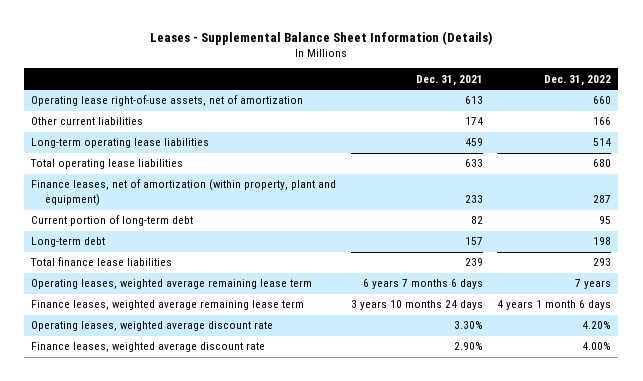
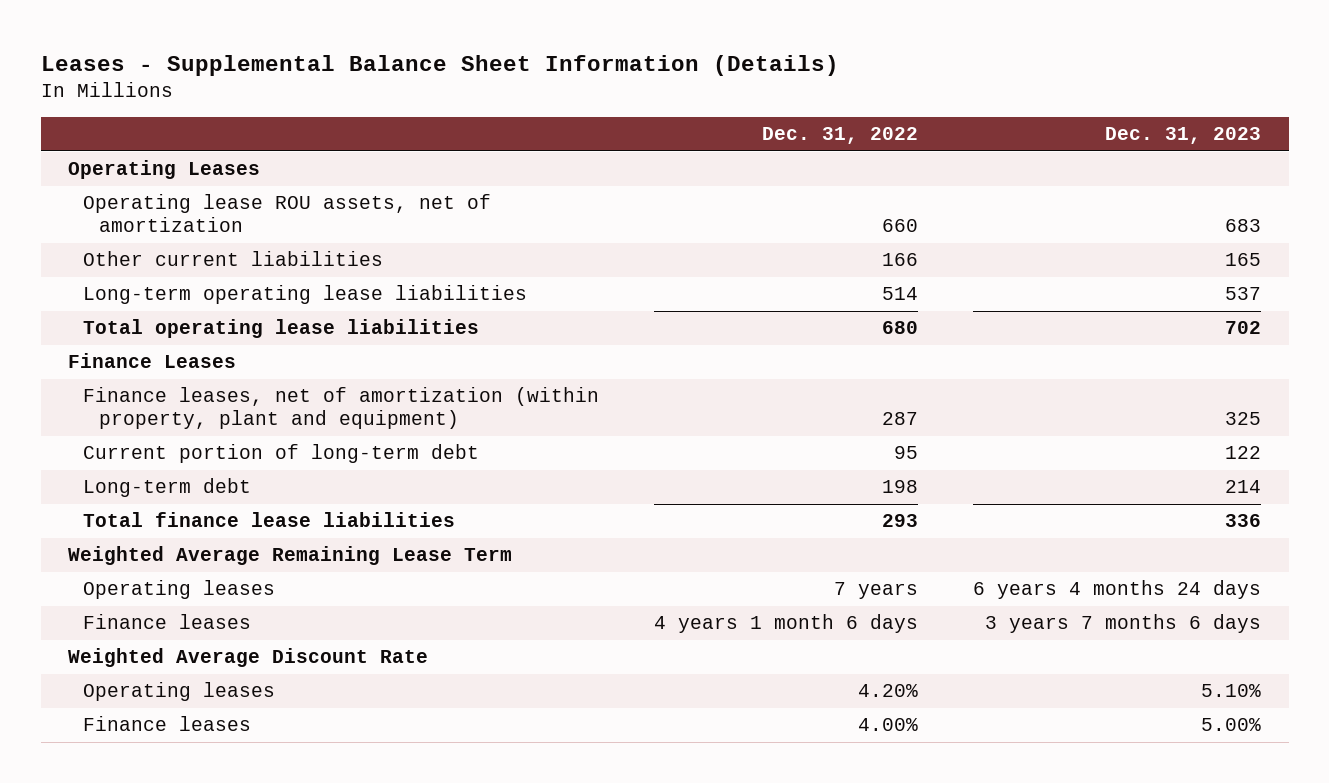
[415,74,483,86] Dec. 31, 2021 -> none
none -> [1105,127,1262,145] Dec. 31, 2023
none -> [68,160,261,180] Operating Leases
[31,95,304,107] Operating lease right-of-use assets, net of amortization -> [83,194,492,233] Operating lease ROU assets, net of amortization
none -> [68,353,237,369] Finance Leases
none -> [68,546,513,566] Weighted Average Remaining Lease Term
[31,279,313,290] Operating leases, weighted average remaining lease term -> [83,580,276,600] Operating leases
[31,300,305,311] Finance leases, weighted average remaining lease term -> [83,614,252,630] Finance leases
none -> [68,648,429,668] Weighted Average Discount Rate
[31,321,274,332] Operating leases, weighted average discount rate -> [83,682,276,702] Operating leases
[31,342,266,353] Finance leases, weighted average discount rate -> [83,716,252,732] Finance leases

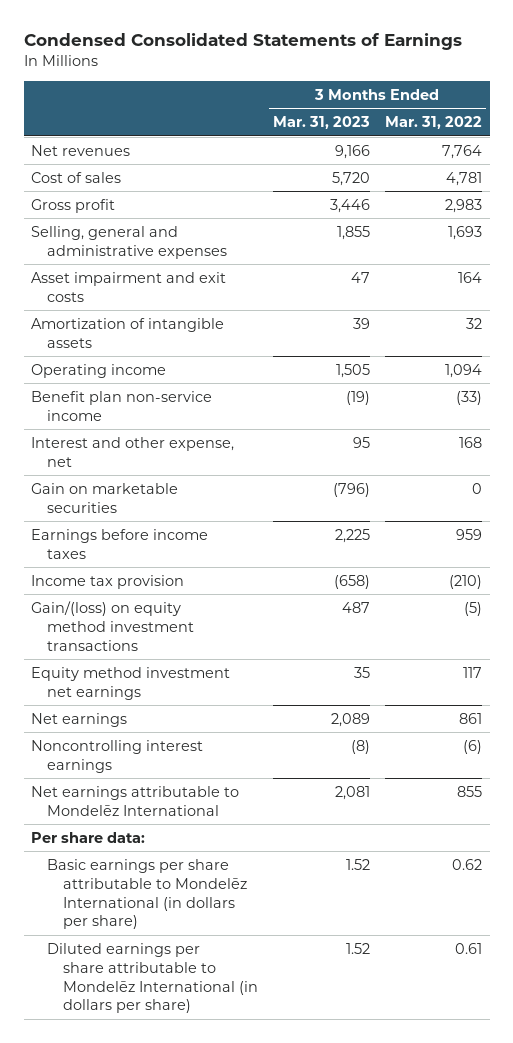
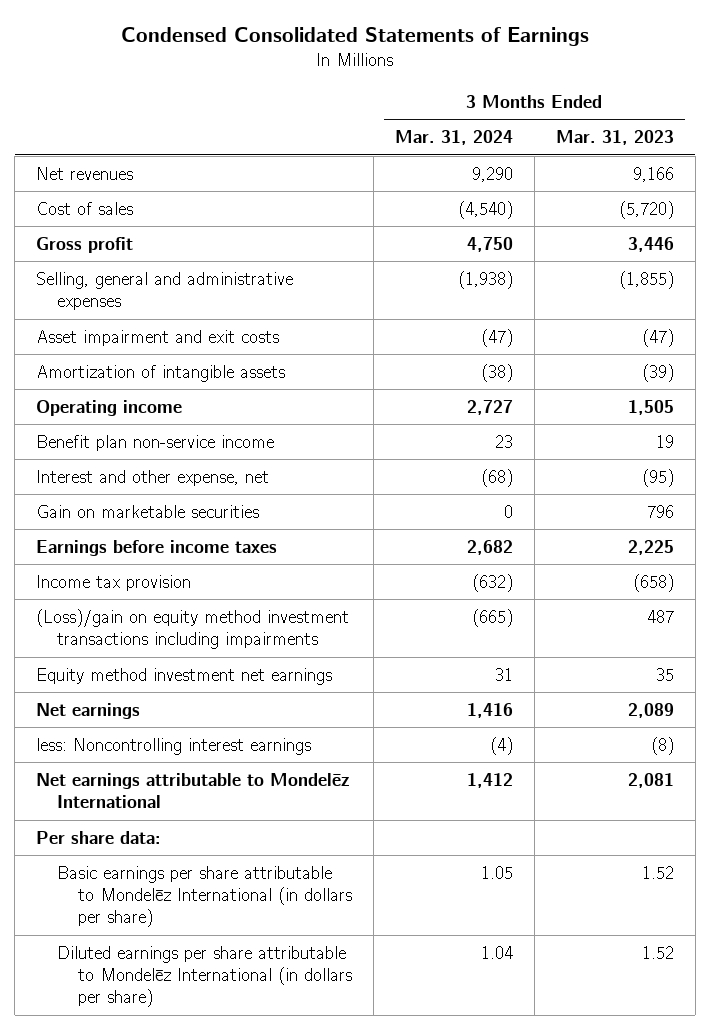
[385,116,483,130] Mar. 31, 2022 -> none
none -> [394,130,513,146] Mar. 31, 2024
[331,171,370,186] 5,720 -> [618,200,674,219] (5,720)
[336,225,370,240] 1,855 -> [618,270,674,289] (1,855)
[350,271,370,283] 47 -> [641,328,674,347] (47)
[352,317,370,329] 39 -> [641,363,674,382] (39)
[345,390,370,405] (19) -> [655,434,674,448] 19
[352,436,370,448] 95 -> [641,468,674,487] (95)
[332,482,370,497] (796) -> [646,504,674,518] 796
[31,600,194,651] Gain/(loss) on equity method investment transactions -> [36,608,350,650] (Loss)/gain on equity method investment transactions including impairments
[31,739,204,773] Noncontrolling interest earnings -> [36,737,312,755] less: Noncontrolling interest earnings

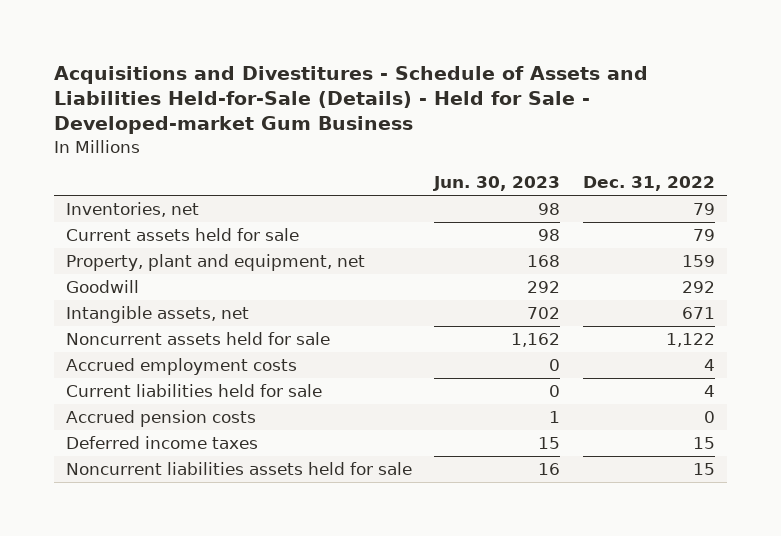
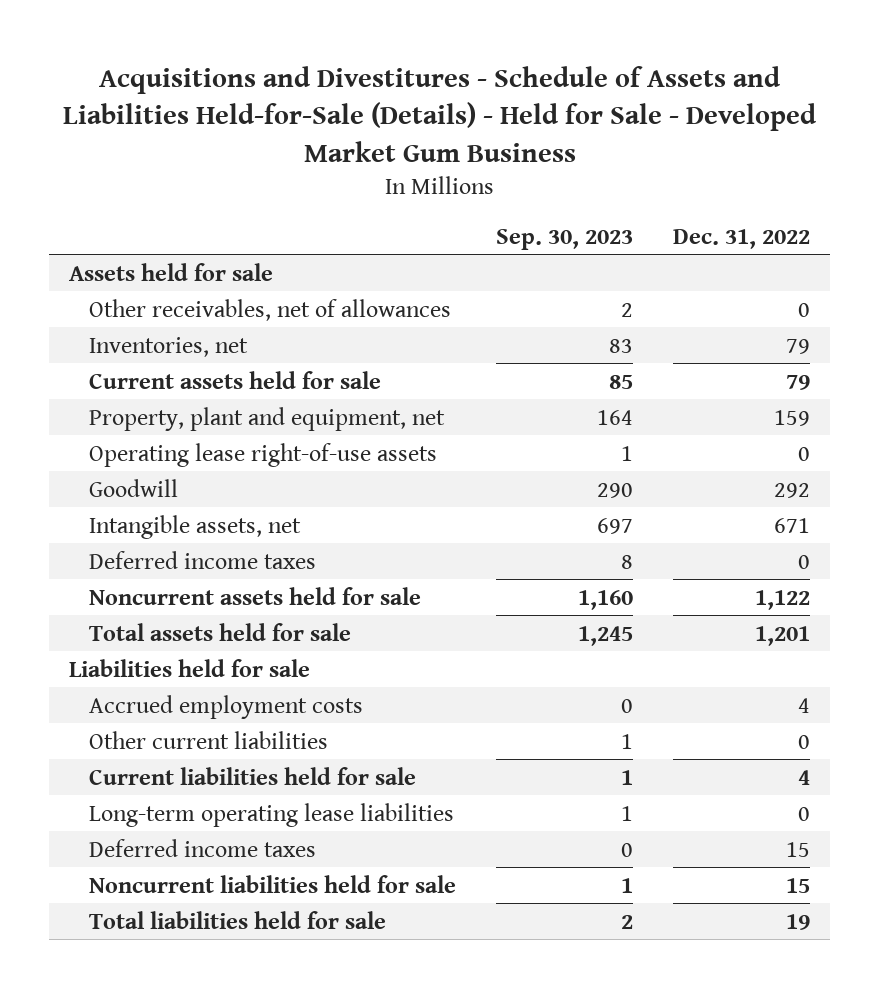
[54,65,649,135] Acquisitions and Divestitures - Schedule of Assets and Liabilities Held-for-Sale (Details) - Held for Sale - Developed-market Gum Business -> [62,65,817,162] Acquisitions and Divestitures - Schedule of Assets and Liabilities Held-for-Sale (Details) - Held for Sale - Developed Market Gum Business
[433,176,561,192] Jun. 30, 2023 -> none
none -> [496,228,634,250] Sep. 30, 2023
none -> [69,262,274,281] Assets held for sale
none -> [88,298,451,321] Other receivables, net of allowances
none -> [88,442,437,467] Operating lease right-of-use assets
none -> [88,550,316,569] Deferred income taxes
none -> [88,622,351,641] Total assets held for sale
none -> [69,658,311,677] Liabilities held for sale
none -> [88,730,328,749] Other current liabilities
[65,410,256,428] Accrued pension costs -> none
none -> [88,802,454,827] Long-term operating lease liabilities
[65,462,412,476] Noncurrent liabilities assets held for sale -> [88,874,456,893] Noncurrent liabilities held for sale
none -> [88,910,386,929] Total liabilities held for sale

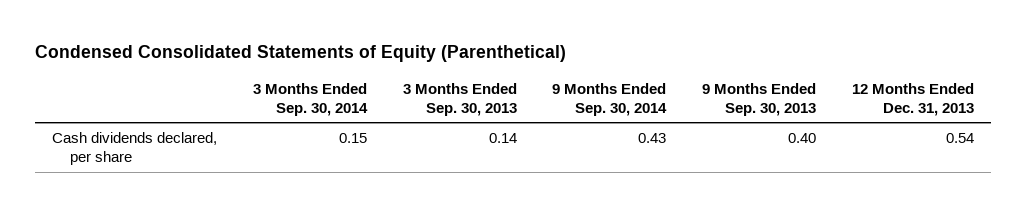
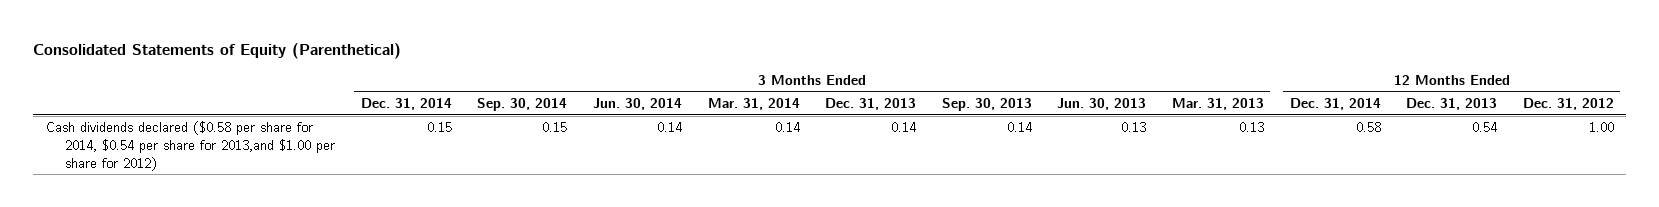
[34,45,566,63] Condensed Consolidated Statements of Equity (Parenthetical) -> [32,42,401,59] Consolidated Statements of Equity (Parenthetical)
[552,82,668,116] 9 Months Ended Sep. 30, 2014 -> none
[701,82,816,116] 9 Months Ended Sep. 30, 2013 -> none
none -> [360,98,452,111] Dec. 31, 2014
none -> [592,98,682,111] Jun. 30, 2014
none -> [707,98,800,111] Mar. 31, 2014
none -> [825,98,917,111] Dec. 31, 2013
none -> [1057,98,1147,111] Jun. 30, 2013
none -> [1171,98,1264,111] Mar. 31, 2013
none -> [1289,98,1381,111] Dec. 31, 2014
none -> [1522,98,1614,111] Dec. 31, 2012
[52,132,218,166] Cash dividends declared, per share -> [45,121,336,171] Cash dividends declared ($0.58 per share for 2014, $0.54 per share for 2013,and $1.00 per share for 2012)

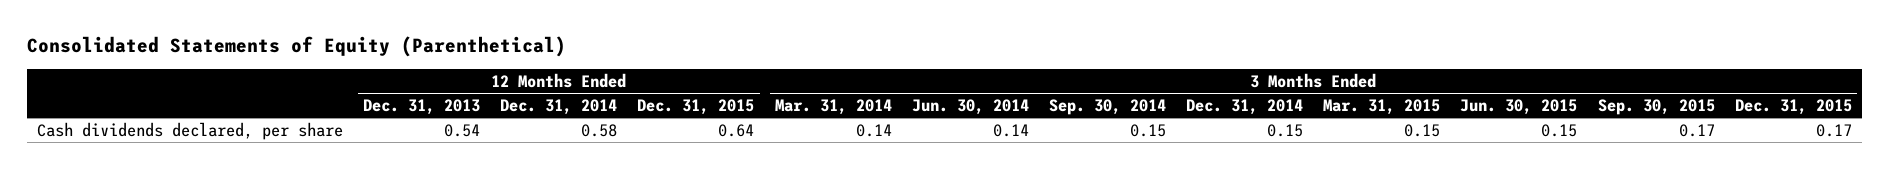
[825,98,917,111] Dec. 31, 2013 -> none
[941,98,1032,112] Sep. 30, 2013 -> none
[1057,98,1147,111] Jun. 30, 2013 -> none
[1171,98,1264,111] Mar. 31, 2013 -> none
[1522,98,1614,111] Dec. 31, 2012 -> none
none -> [637,99,755,116] Dec. 31, 2015
none -> [1323,99,1441,116] Mar. 31, 2015
none -> [1460,99,1578,116] Jun. 30, 2015
none -> [1597,99,1715,116] Sep. 30, 2015
none -> [1734,99,1852,116] Dec. 31, 2015
[45,121,336,171] Cash dividends declared ($0.58 per share for 2014, $0.54 per share for 2013,and $1.00 per share for 2012) -> [36,121,343,140] Cash dividends declared, per share

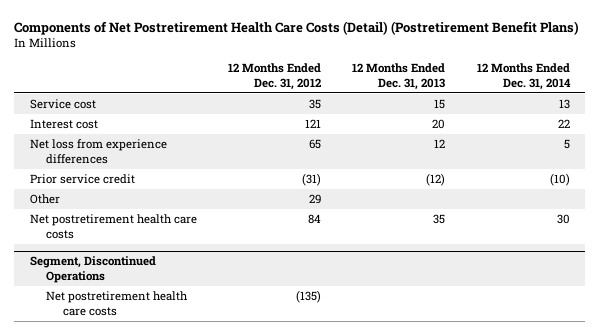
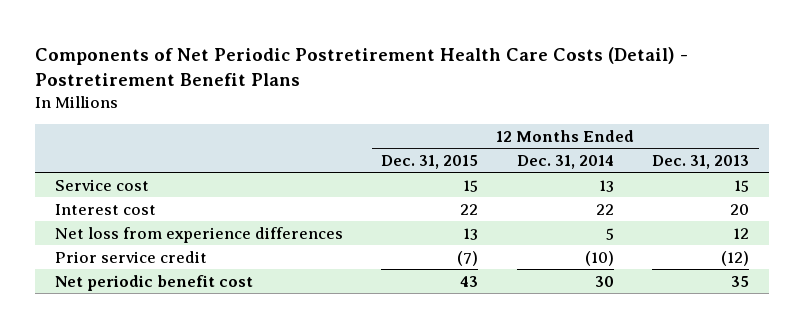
[14,20,580,35] Components of Net Postretirement Health Care Costs (Detail) (Postretirement Benefit Plans) -> [35,46,689,86] Components of Net Periodic Postretirement Health Care Costs (Detail) - Postretirement Benefit Plans
[228,63,322,90] 12 Months Ended Dec. 31, 2012 -> none
none -> [381,154,479,169] Dec. 31, 2015
[29,194,60,205] Other -> none
[29,256,156,283] Segment, Discontinued Operations -> none
[46,291,189,316] Net postretirement health care costs -> none
[29,214,197,239] Net postretirement health care costs -> [54,274,253,291] Net periodic benefit cost

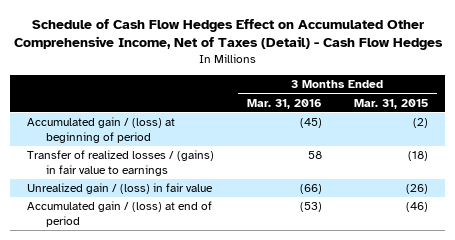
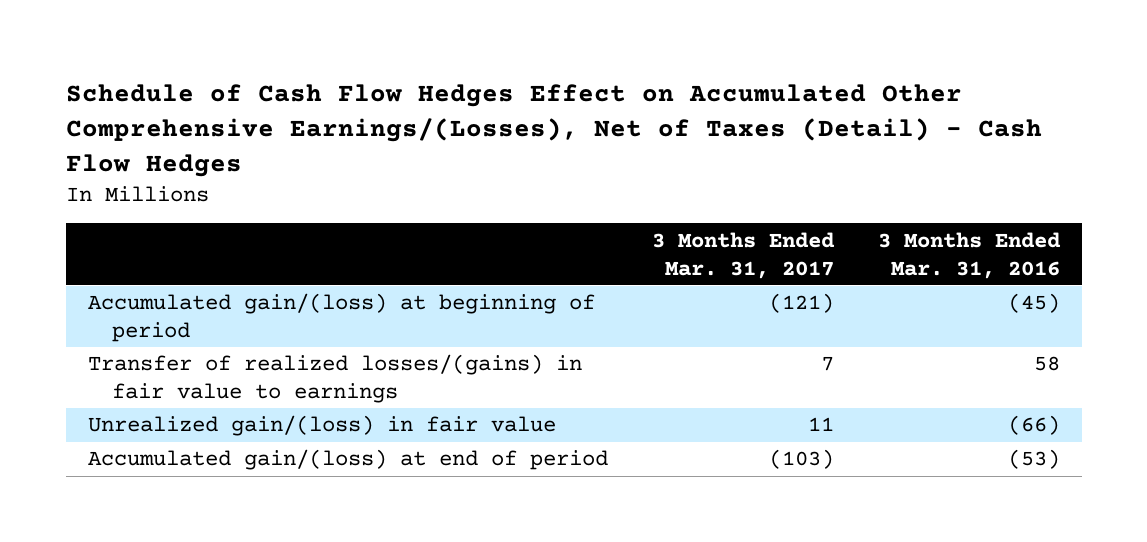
[13,18,443,51] Schedule of Cash Flow Hedges Effect on Accumulated Other Comprehensive Income, Net of Taxes (Detail) - Cash Flow Hedges -> [65,83,1042,177] Schedule of Cash Flow Hedges Effect on Accumulated Other Comprehensive Earnings/(Losses), Net of Taxes (Detail) - Cash Flow Hedges
[354,98,429,109] Mar. 31, 2015 -> none
none -> [651,231,835,279] 3 Months Ended Mar. 31, 2017
[26,117,175,144] Accumulated gain / (loss) at beginning of period -> [87,293,595,343] Accumulated gain/(loss) at beginning of period
[26,150,214,177] Transfer of realized losses / (gains) in fair value to earnings -> [87,354,582,404] Transfer of realized losses/(gains) in fair value to earnings
[26,183,213,195] Unrealized gain / (loss) in fair value -> [87,415,556,437] Unrealized gain/(loss) in fair value
[26,201,212,228] Accumulated gain / (loss) at end of period -> [87,449,608,471] Accumulated gain/(loss) at end of period

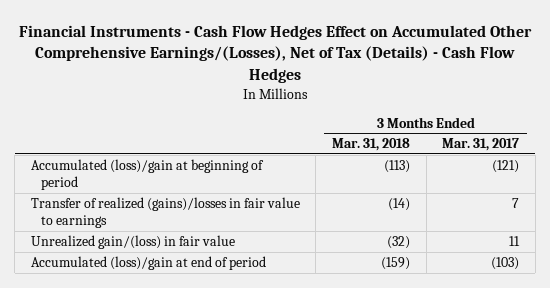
[65,83,1042,177] Schedule of Cash Flow Hedges Effect on Accumulated Other Comprehensive Earnings/(Losses), Net of Taxes (Detail) - Cash Flow Hedges -> [18,24,532,83] Financial Instruments - Cash Flow Hedges Effect on Accumulated Other Comprehensive Earnings/(Losses), Net of Tax (Details) - Cash Flow Hedges
[877,231,1061,279] 3 Months Ended Mar. 31, 2016 -> none
none -> [331,138,410,152] Mar. 31, 2018
[87,293,595,343] Accumulated gain/(loss) at beginning of period -> [30,159,264,191] Accumulated (loss)/gain at beginning of period
[87,354,582,404] Transfer of realized losses/(gains) in fair value to earnings -> [30,197,300,229] Transfer of realized (gains)/losses in fair value to earnings
[87,449,608,471] Accumulated gain/(loss) at end of period -> [30,256,266,271] Accumulated (loss)/gain at end of period

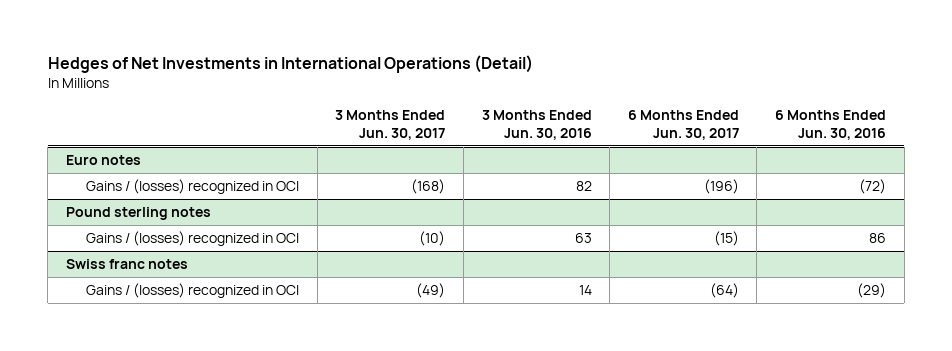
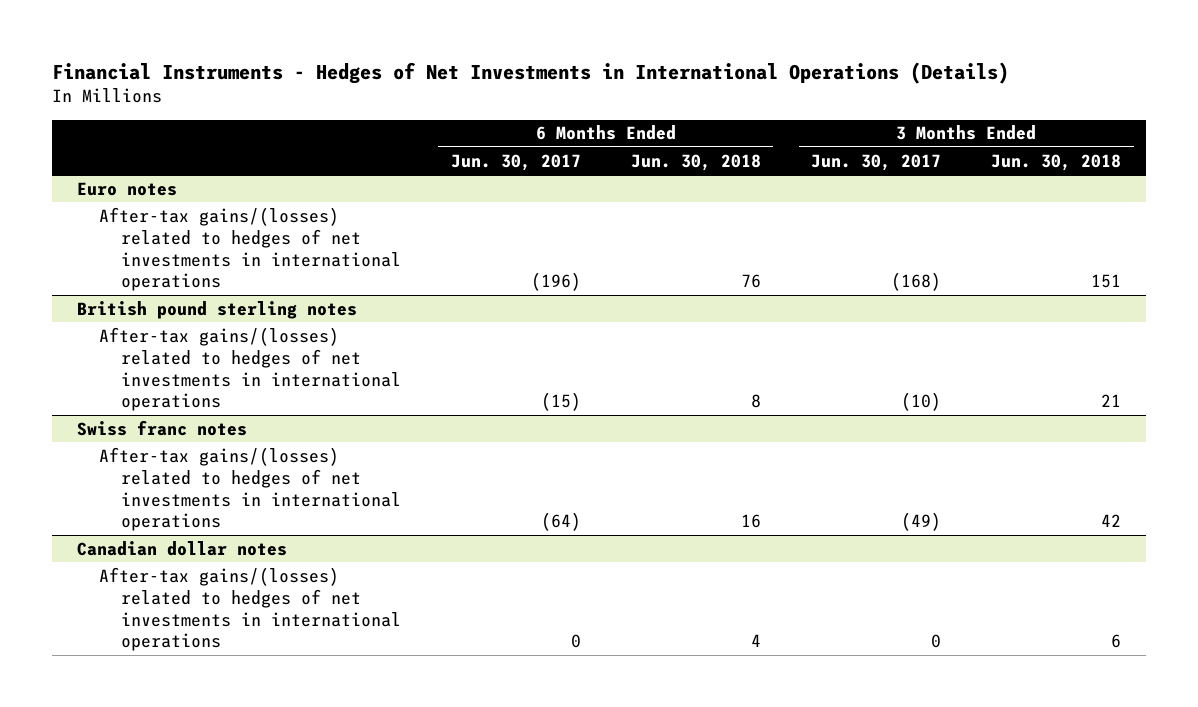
[47,55,533,74] Hedges of Net Investments in International Operations (Detail) -> [51,61,1009,84] Financial Instruments - Hedges of Net Investments in International Operations (Details)
[481,110,592,140] 3 Months Ended Jun. 30, 2016 -> none
[774,110,886,140] 6 Months Ended Jun. 30, 2016 -> none
none -> [630,153,761,171] Jun. 30, 2018
none -> [991,153,1122,171] Jun. 30, 2018
[86,179,300,195] Gains / (losses) recognized in OCI -> [98,206,401,292] After-tax gains/(losses) related to hedges of net investments in international operations
[65,207,211,221] Pound sterling notes -> [77,300,358,319] British pound sterling notes
[86,231,300,247] Gains / (losses) recognized in OCI -> [98,326,401,412] After-tax gains/(losses) related to hedges of net investments in international operations
[86,283,300,299] Gains / (losses) recognized in OCI -> [98,446,401,532] After-tax gains/(losses) related to hedges of net investments in international operations
none -> [77,540,288,556] Canadian dollar notes
none -> [98,566,401,652] After-tax gains/(losses) related to hedges of net investments in international operations

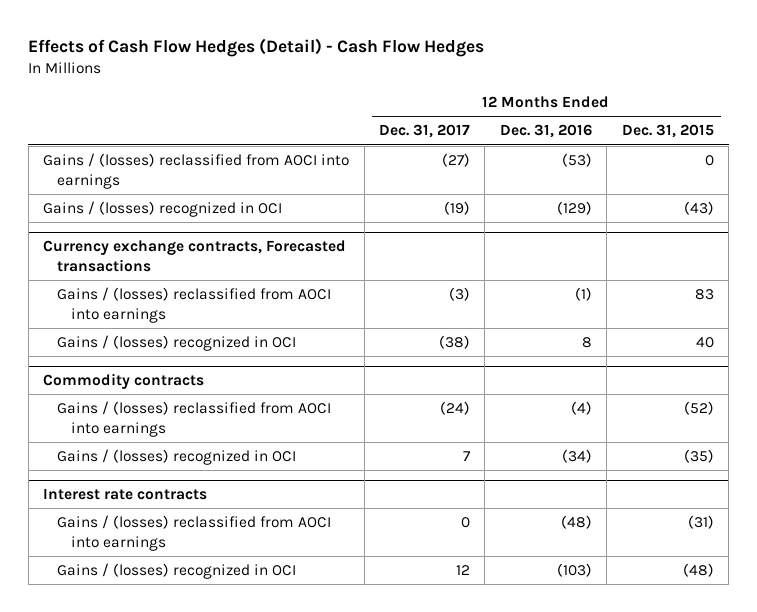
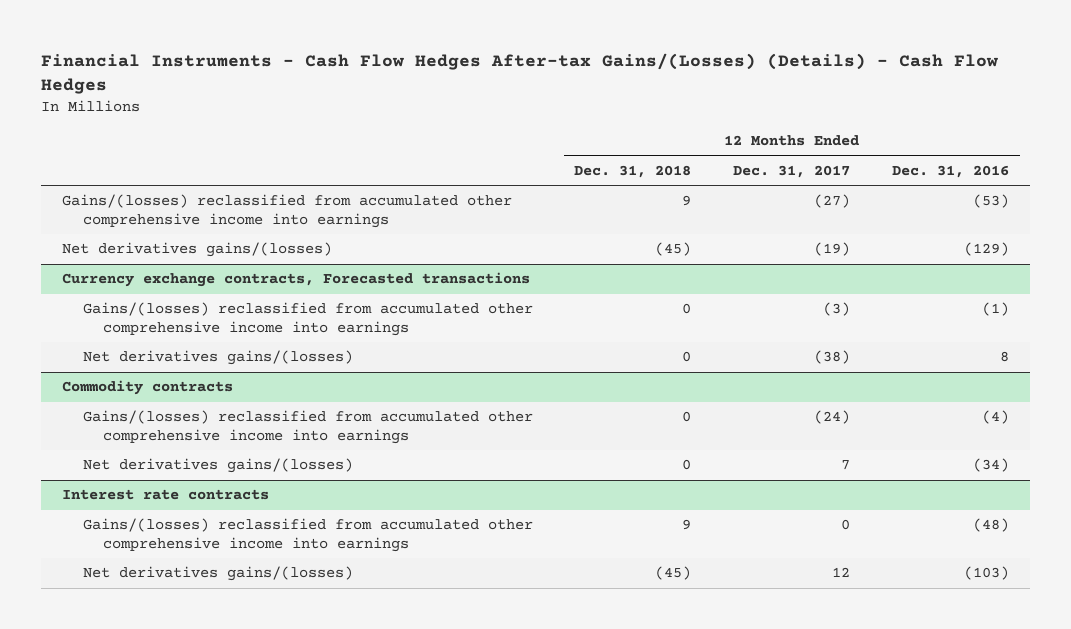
[28,38,485,58] Effects of Cash Flow Hedges (Detail) - Cash Flow Hedges -> [41,52,999,94] Financial Instruments - Cash Flow Hedges After-tax Gains/(Losses) (Details) - Cash Flow Hedges
[621,124,714,139] Dec. 31, 2015 -> none
none -> [574,165,692,179] Dec. 31, 2018
[43,152,350,189] Gains / (losses) reclassified from AOCI into earnings -> [62,194,513,228] Gains/(losses) reclassified from accumulated other comprehensive income into earnings
[43,200,283,217] Gains / (losses) recognized in OCI -> [62,242,333,258] Net derivatives gains/(losses)
[56,286,331,323] Gains / (losses) reclassified from AOCI into earnings -> [82,302,533,336] Gains/(losses) reclassified from accumulated other comprehensive income into earnings
[56,334,296,351] Gains / (losses) recognized in OCI -> [82,350,353,366] Net derivatives gains/(losses)
[56,400,331,437] Gains / (losses) reclassified from AOCI into earnings -> [82,410,533,444] Gains/(losses) reclassified from accumulated other comprehensive income into earnings
[56,448,296,465] Gains / (losses) recognized in OCI -> [82,458,353,474] Net derivatives gains/(losses)
[56,514,331,551] Gains / (losses) reclassified from AOCI into earnings -> [82,518,533,552] Gains/(losses) reclassified from accumulated other comprehensive income into earnings
[56,562,296,579] Gains / (losses) recognized in OCI -> [82,566,353,582] Net derivatives gains/(losses)

